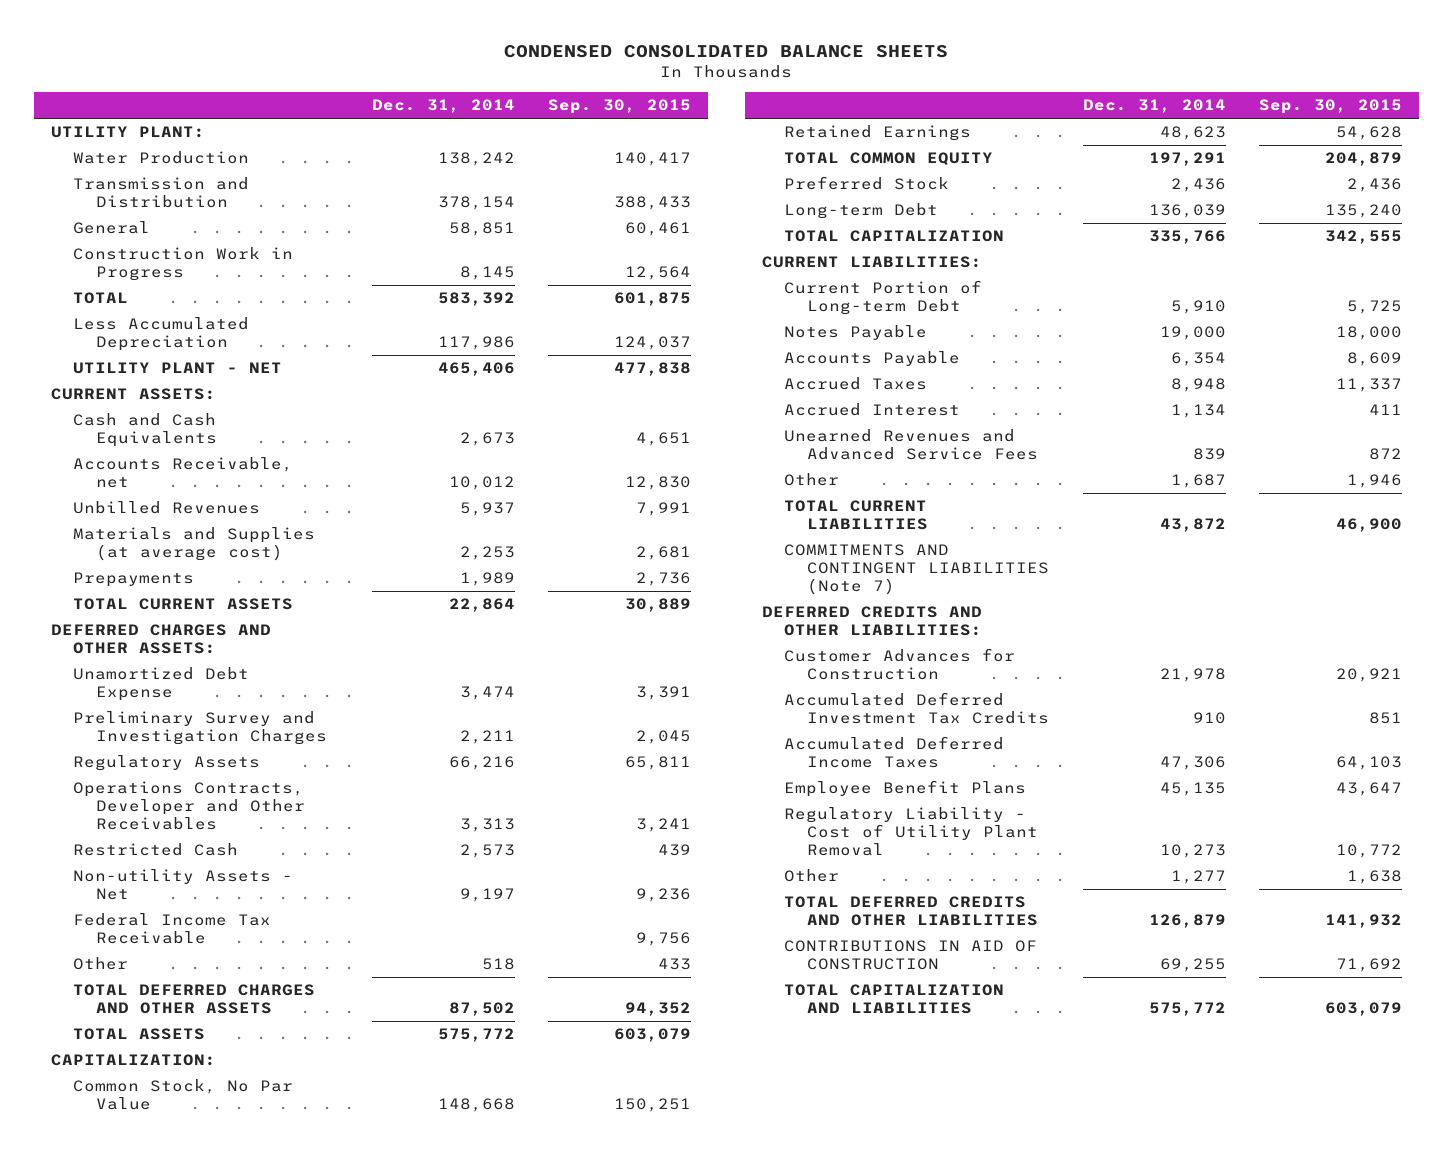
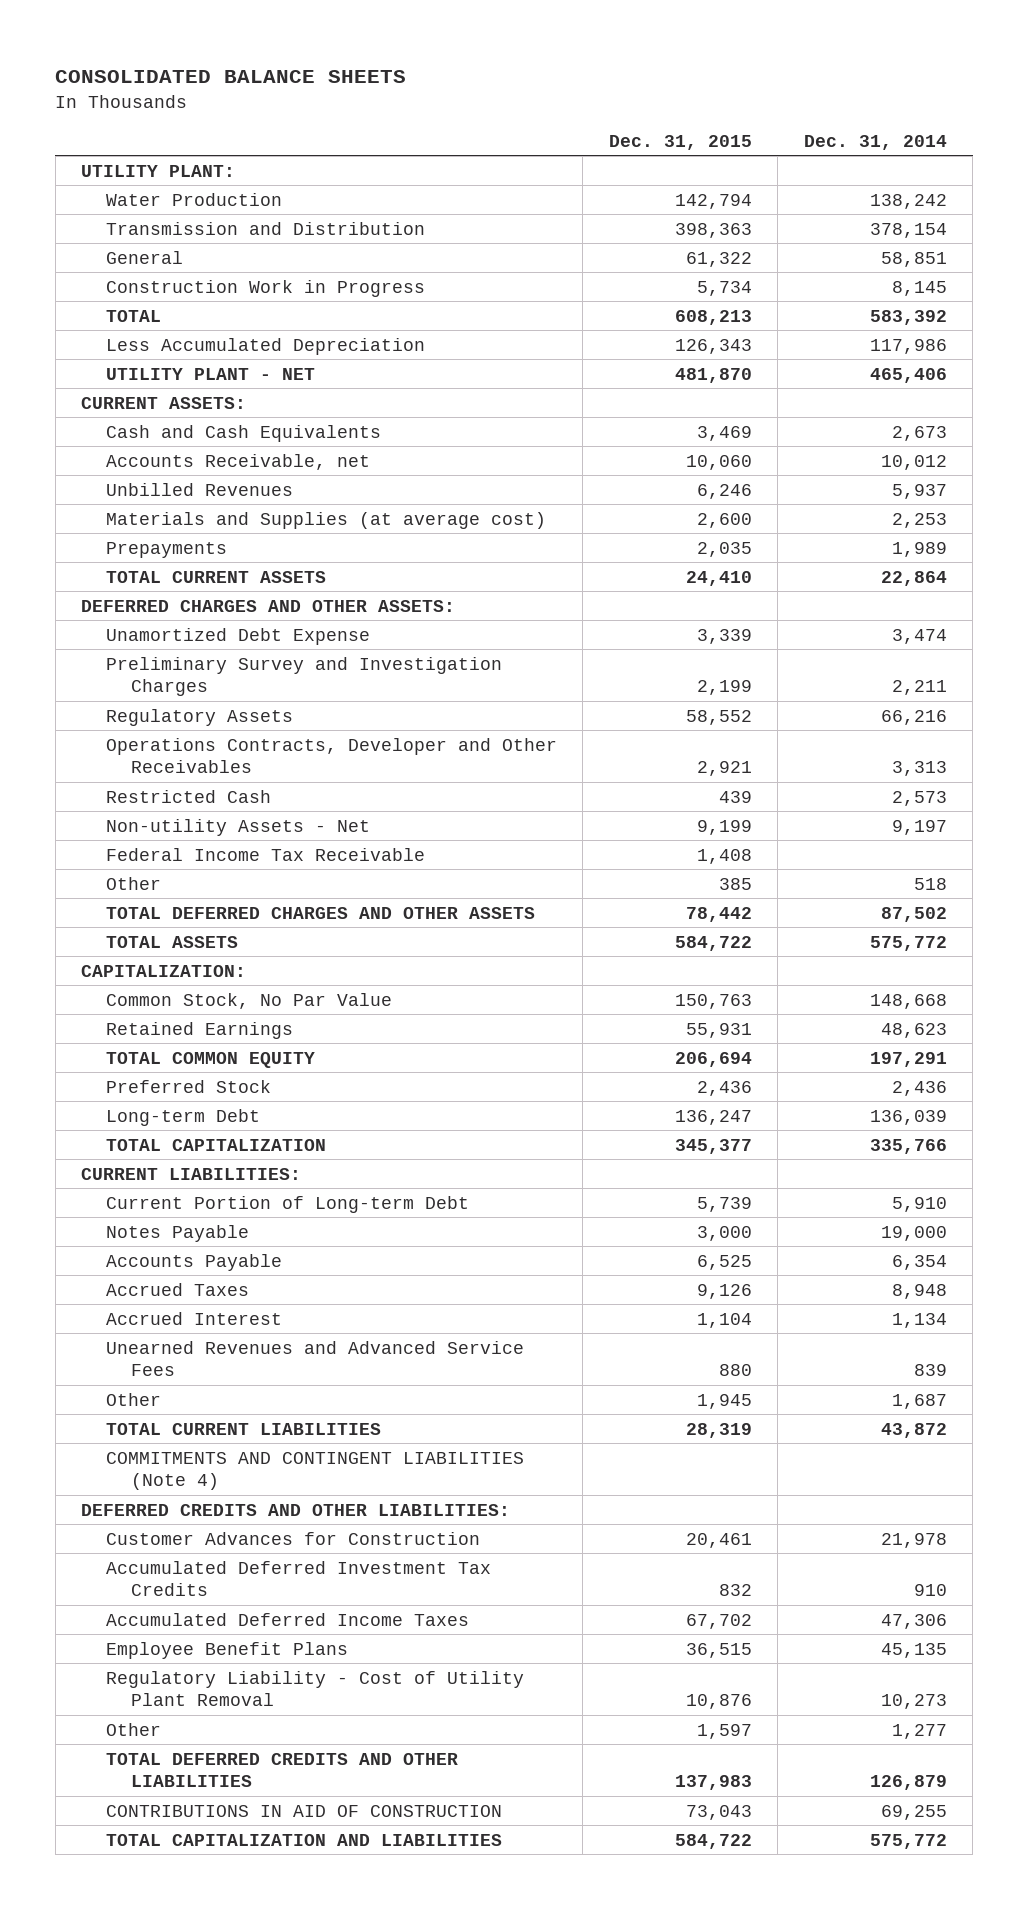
[504,45,949,59] CONDENSED CONSOLIDATED BALANCE SHEETS -> [55,70,407,84] CONSOLIDATED BALANCE SHEETS
[547,99,691,115] Sep. 30, 2015 -> none
none -> [608,134,752,150] Dec. 31, 2015
[784,544,1050,596] COMMITMENTS AND CONTINGENT LIABILITIES (Note 7) -> [106,1451,525,1491] COMMITMENTS AND CONTINGENT LIABILITIES (Note 4)

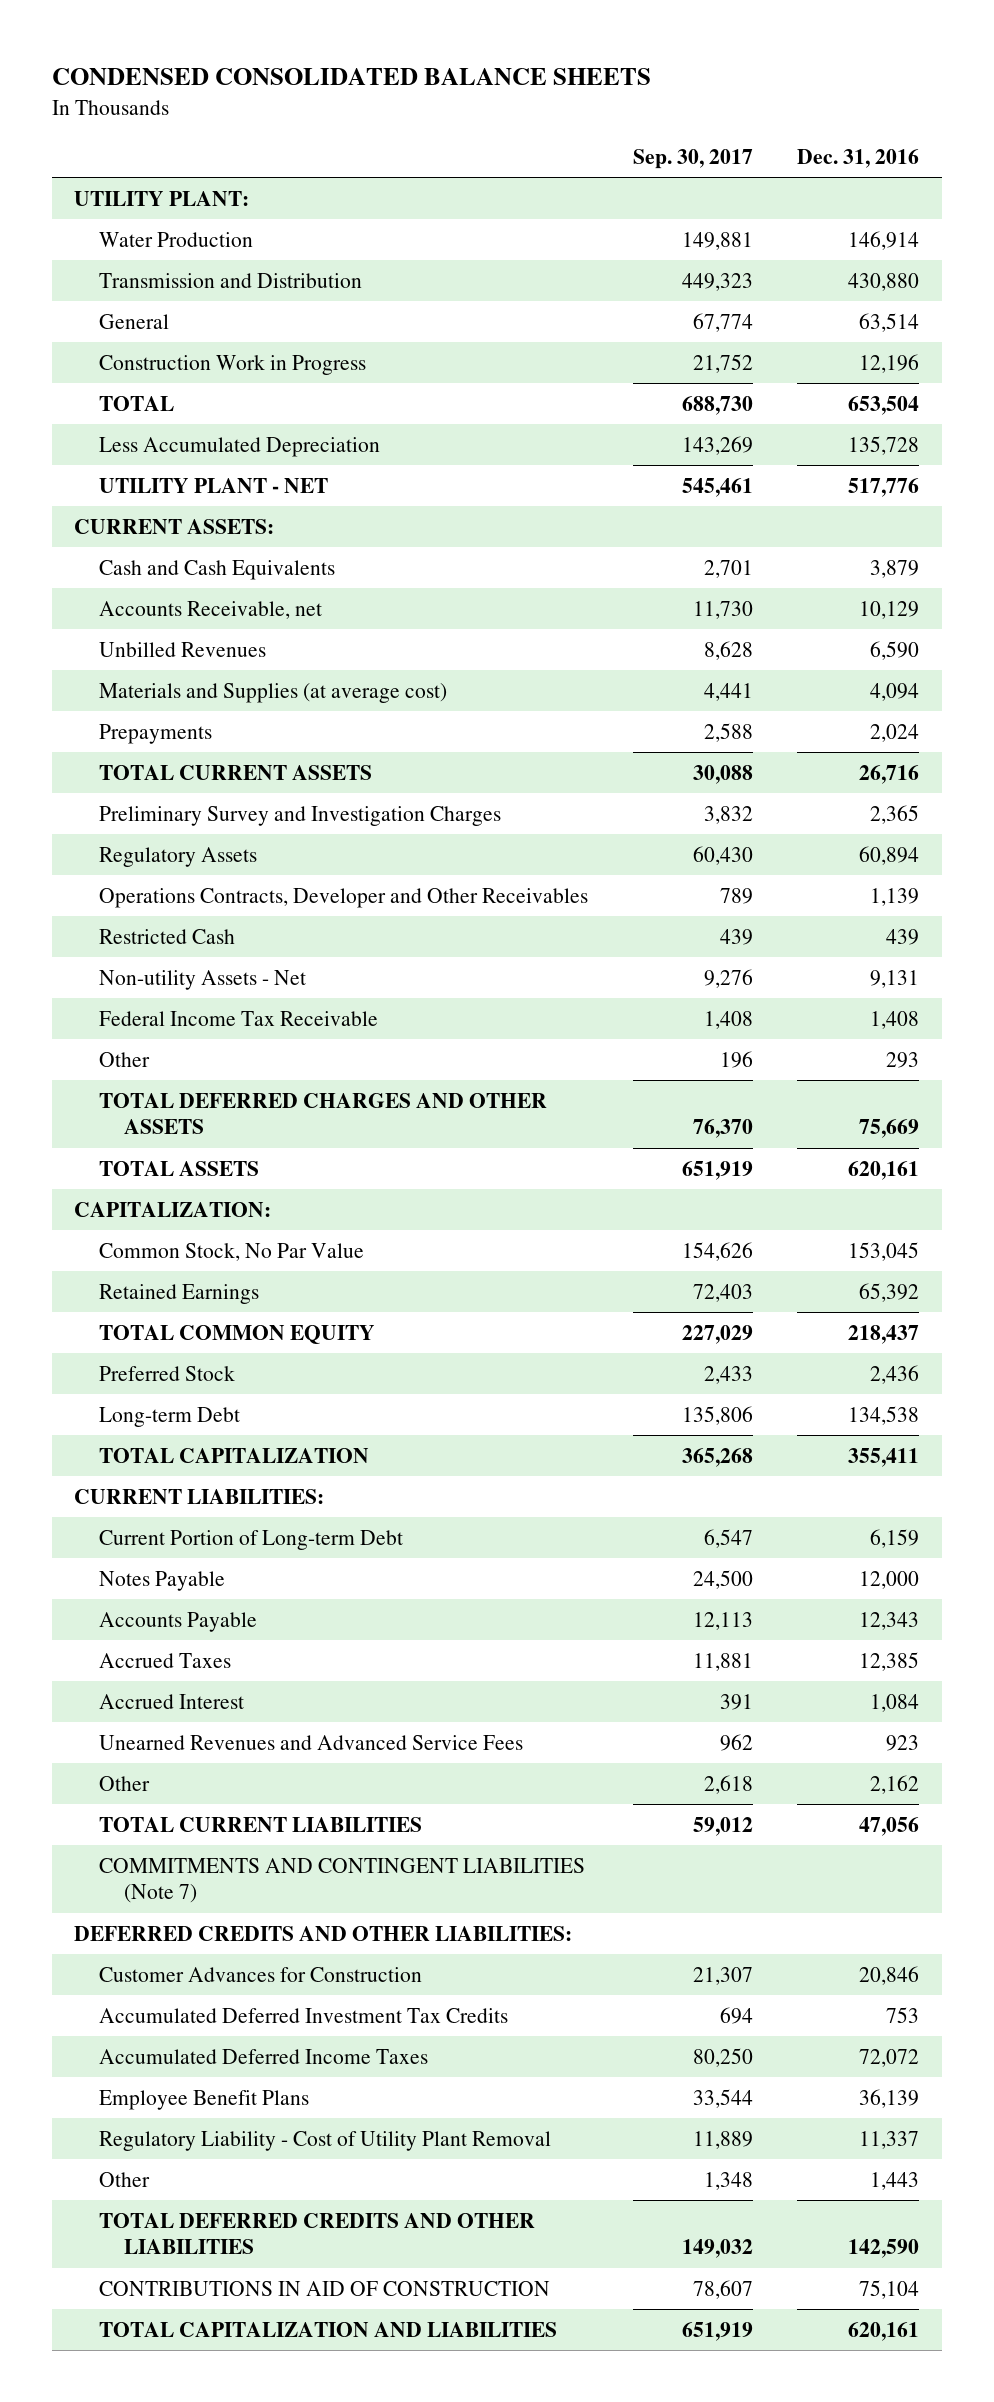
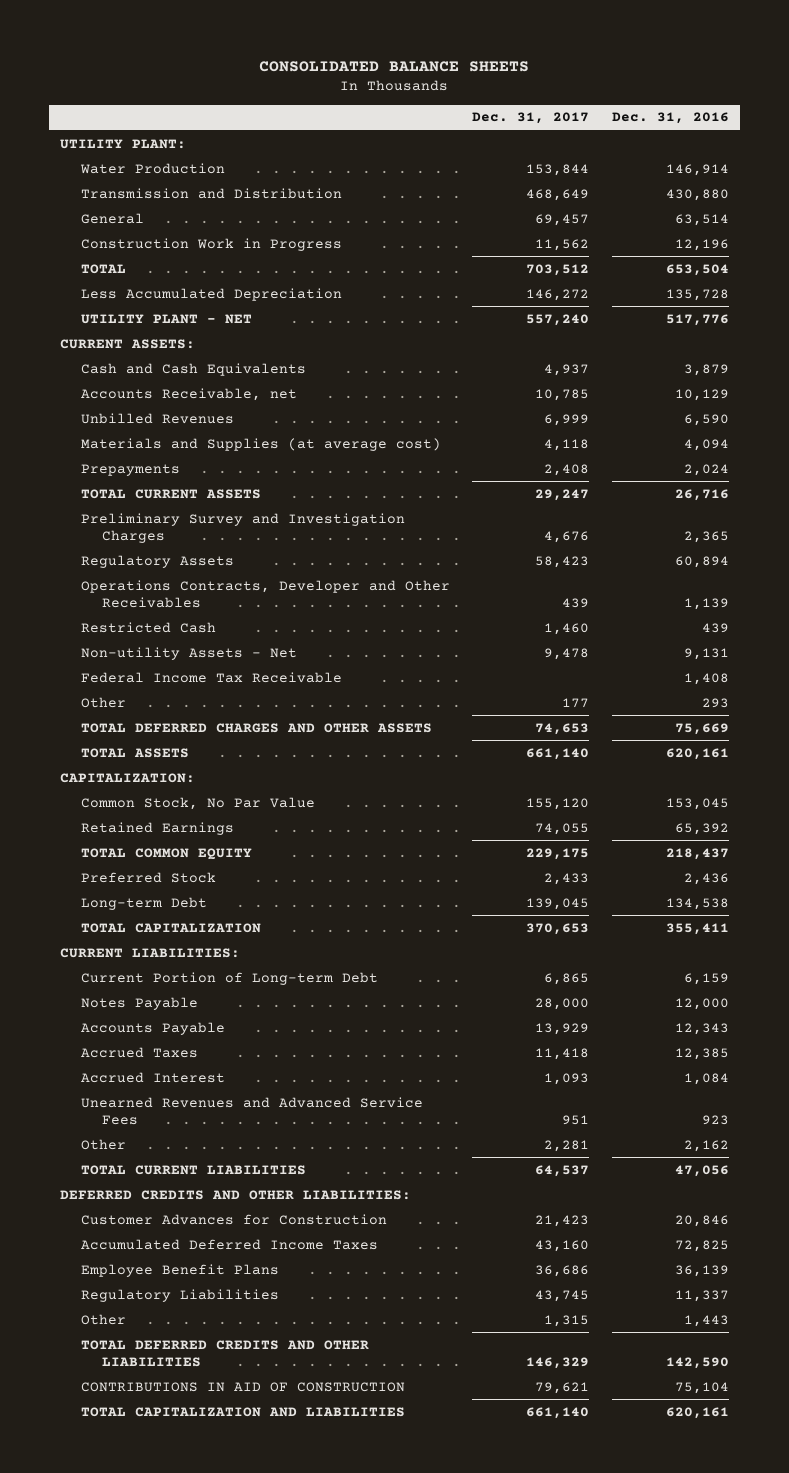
[51,68,651,86] CONDENSED CONSOLIDATED BALANCE SHEETS -> [259,61,530,73] CONSOLIDATED BALANCE SHEETS
[632,148,753,169] Sep. 30, 2017 -> none
none -> [472,112,590,125] Dec. 31, 2017
[99,1857,586,1904] COMMITMENTS AND CONTINGENT LIABILITIES (Note 7) -> none
[99,2007,509,2023] Accumulated Deferred Investment Tax Credits -> none
[859,2048,920,2067] 72,072 -> [674,1239,729,1252] 72,825
[99,2130,552,2151] Regulatory Liability - Cost of Utility Plant Removal -> [81,1288,280,1302] Regulatory Liabilities

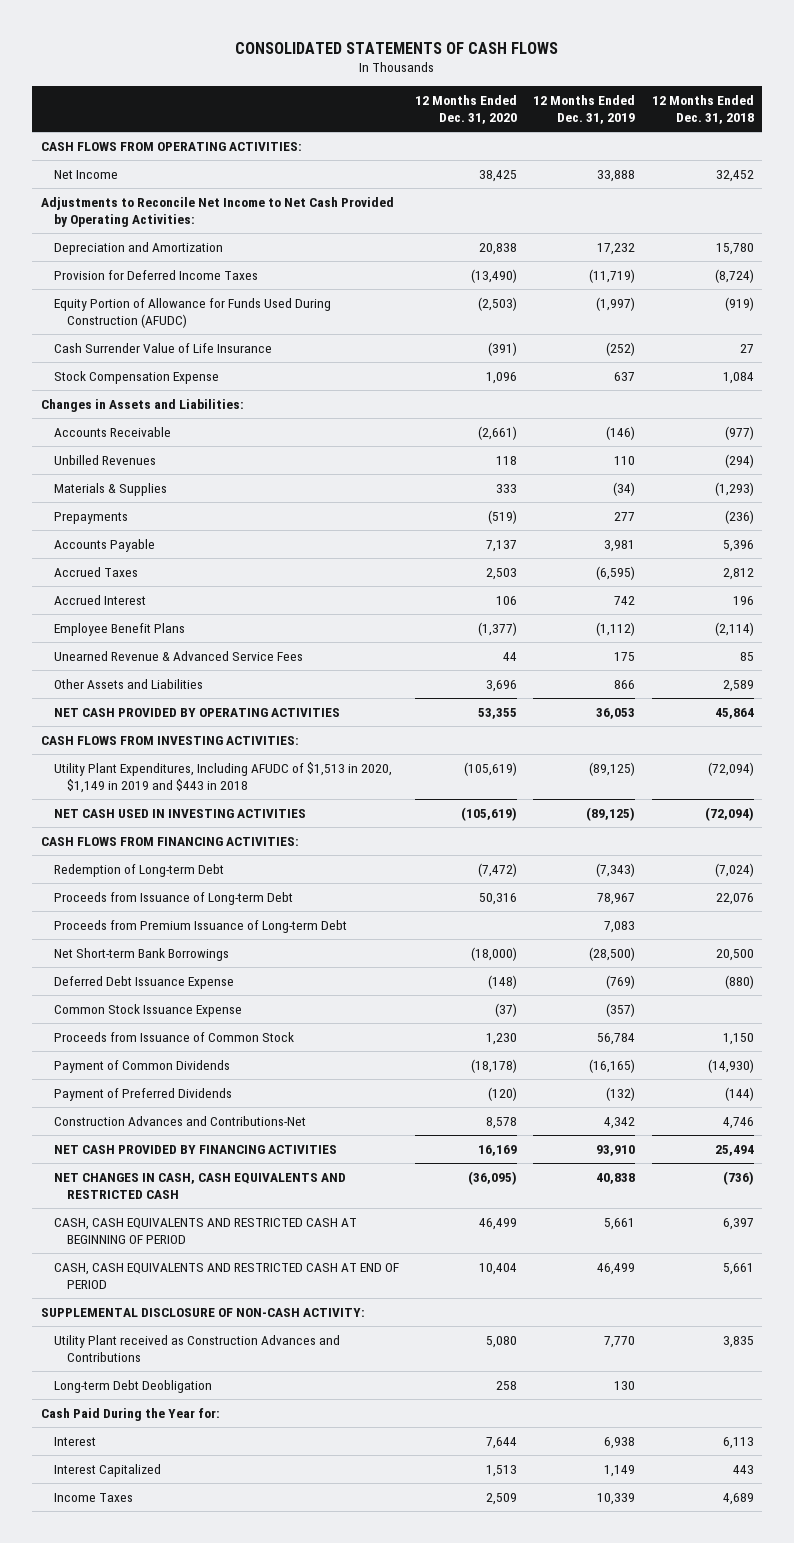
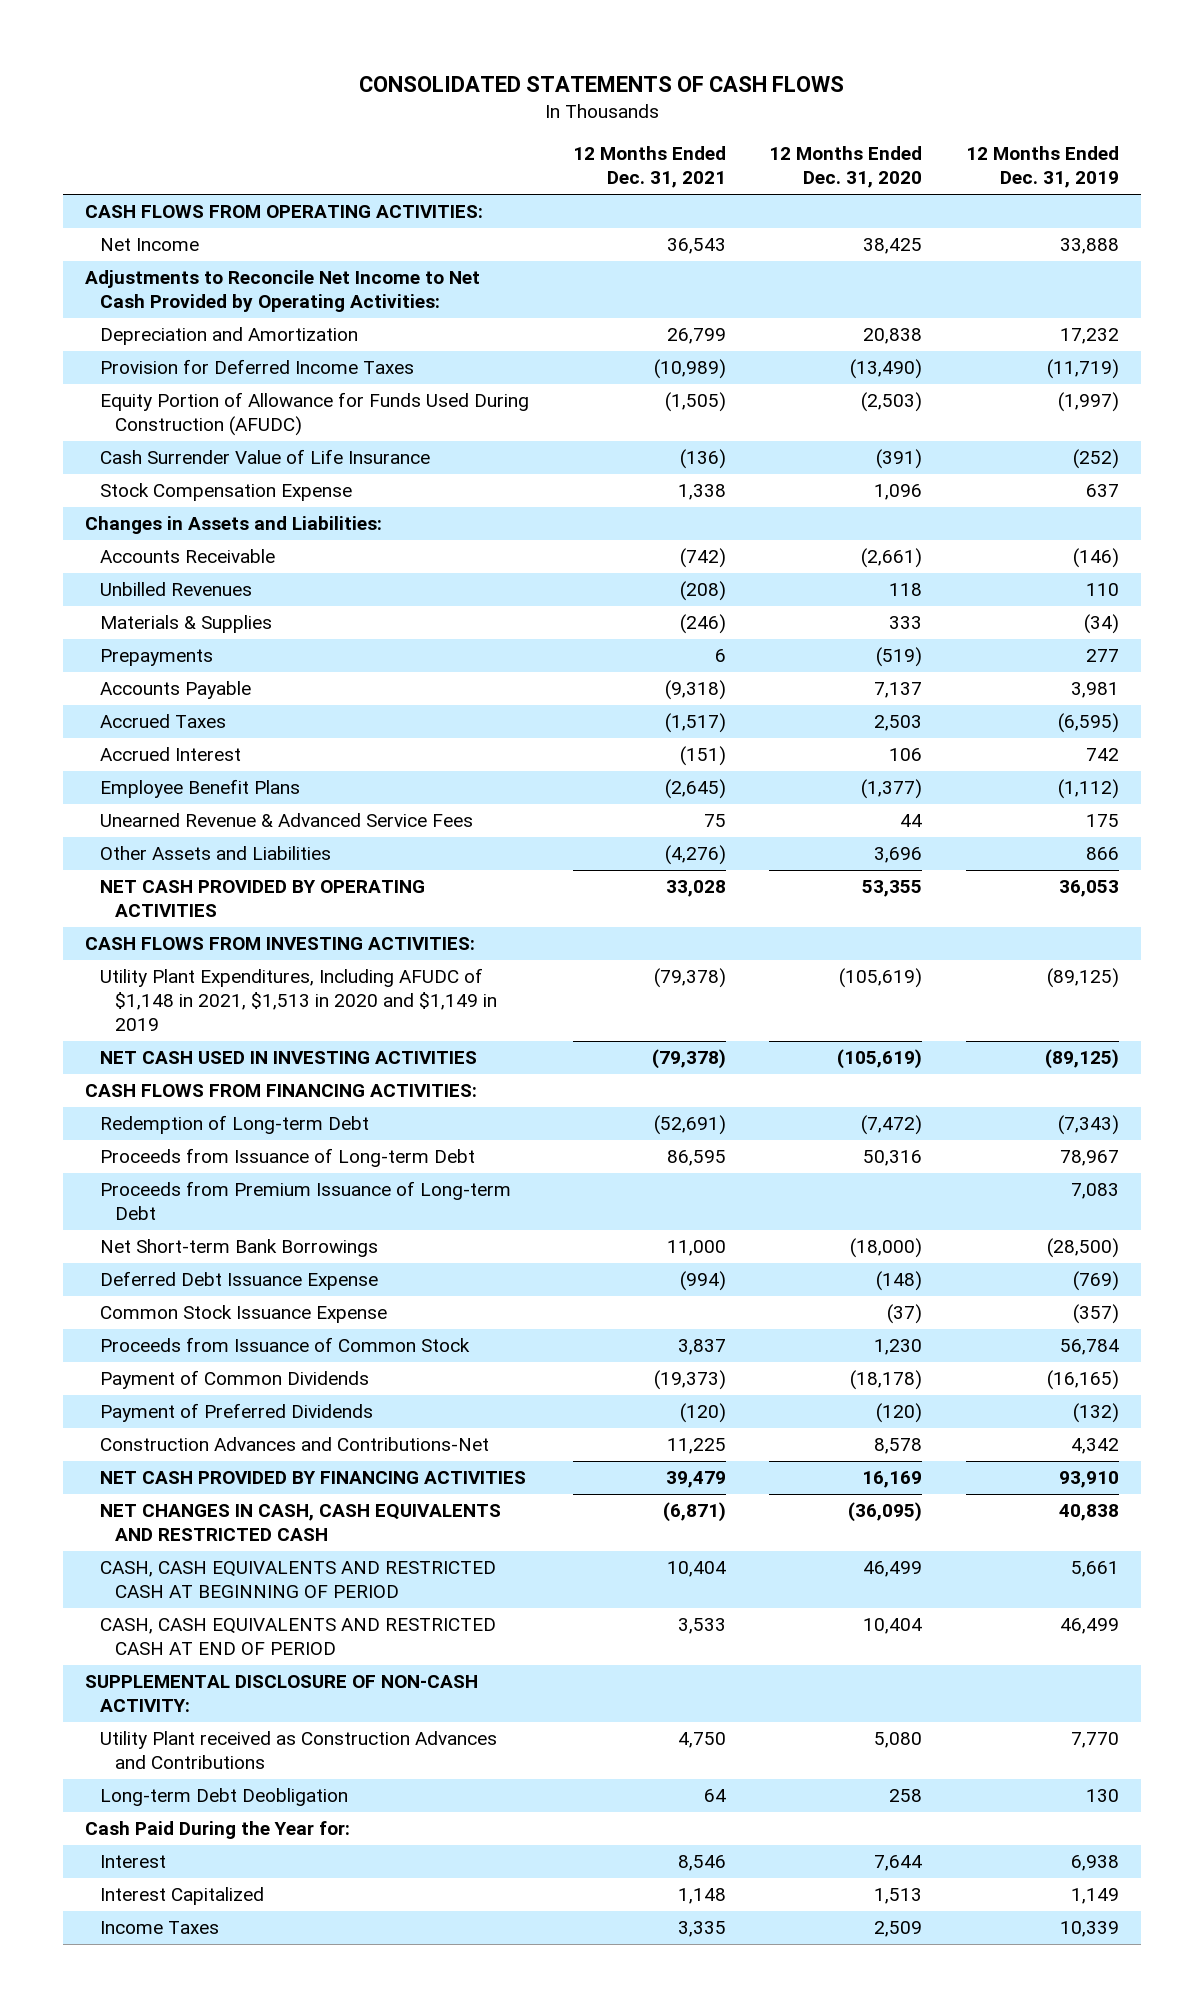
[651,94,754,125] 12 Months Ended Dec. 31, 2018 -> none
none -> [572,146,726,189] 12 Months Ended Dec. 31, 2021
[53,761,392,794] Utility Plant Expenditures, Including AFUDC of $1,513 in 2020, $1,149 in 2019 and $443 in 2018 -> [100,968,498,1031] Utility Plant Expenditures, Including AFUDC of $1,148 in 2021, $1,513 in 2020 and $1,149 in 2019

